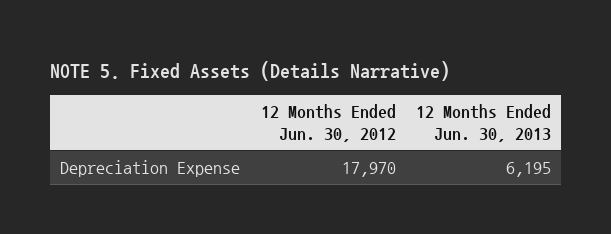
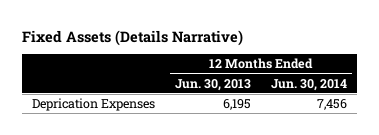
[50,61,451,82] NOTE 5. Fixed Assets (Details Narrative) -> [22,29,244,46] Fixed Assets (Details Narrative)
[260,103,396,142] 12 Months Ended Jun. 30, 2012 -> none
none -> [270,78,347,91] Jun. 30, 2014
[60,160,241,178] Depreciation Expense -> [31,98,155,112] Deprication Expenses

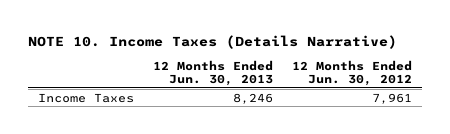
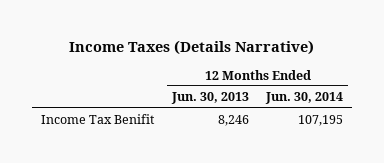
[27,34,397,49] NOTE 10. Income Taxes (Details Narrative) -> [69,39,315,55] Income Taxes (Details Narrative)
[292,59,413,87] 12 Months Ended Jun. 30, 2012 -> none
none -> [265,92,344,105] Jun. 30, 2014
[37,92,134,103] Income Taxes -> [41,114,156,125] Income Tax Benifit

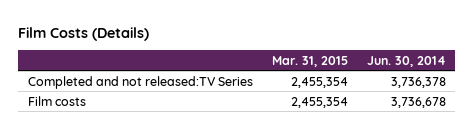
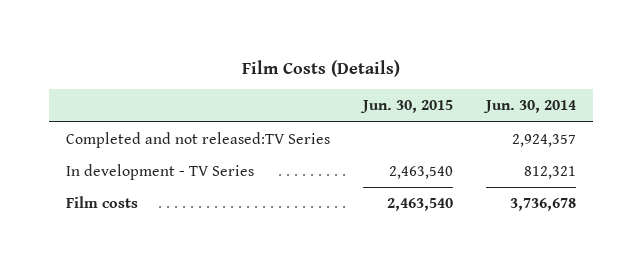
[271,55,348,67] Mar. 31, 2015 -> none
none -> [359,100,453,114] Jun. 30, 2015
[390,76,446,88] 3,736,378 -> [512,134,577,148] 2,924,357
none -> [65,164,254,181] In development - TV Series

